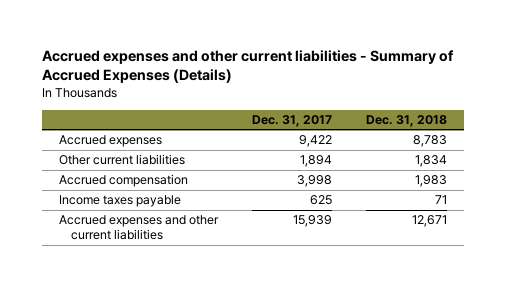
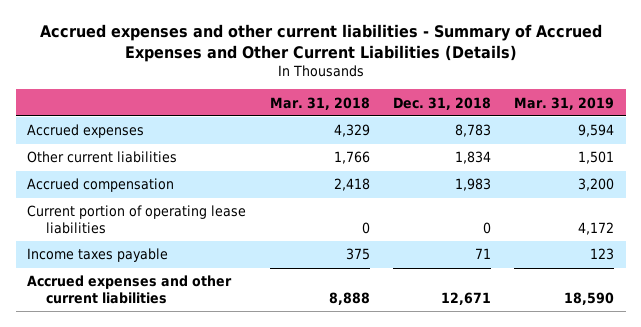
[41,49,454,84] Accrued expenses and other current liabilities - Summary of Accrued Expenses (Details) -> [39,23,602,62] Accrued expenses and other current liabilities - Summary of Accrued Expenses and Other Current Liabilities (Details)
[251,114,332,127] Dec. 31, 2017 -> none
none -> [269,96,370,110] Mar. 31, 2018
none -> [514,96,615,110] Mar. 31, 2019
none -> [27,205,247,235] Current portion of operating lease liabilities

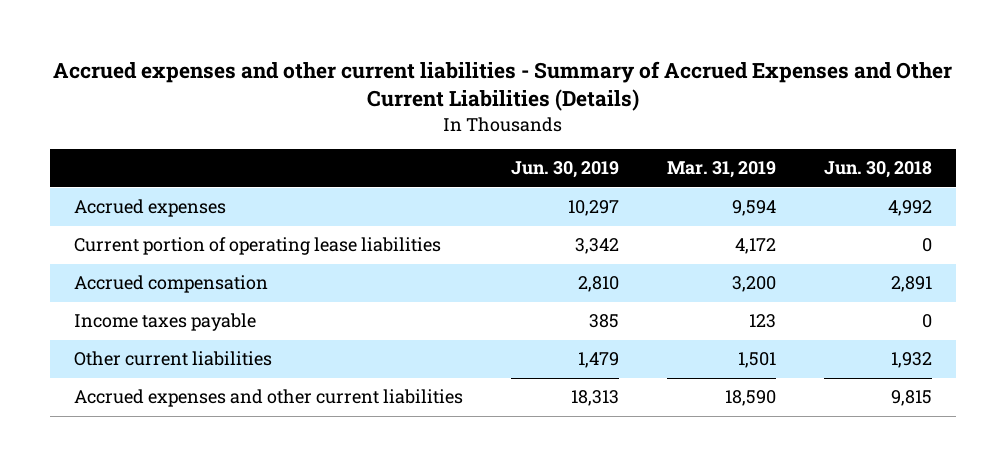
[269,96,370,110] Mar. 31, 2018 -> none
[392,96,491,110] Dec. 31, 2018 -> none
none -> [510,161,619,179] Jun. 30, 2019
none -> [824,161,933,179] Jun. 30, 2018
[27,178,175,193] Accrued compensation -> [73,275,268,294] Accrued compensation
[27,151,178,164] Other current liabilities -> [73,351,272,367] Other current liabilities

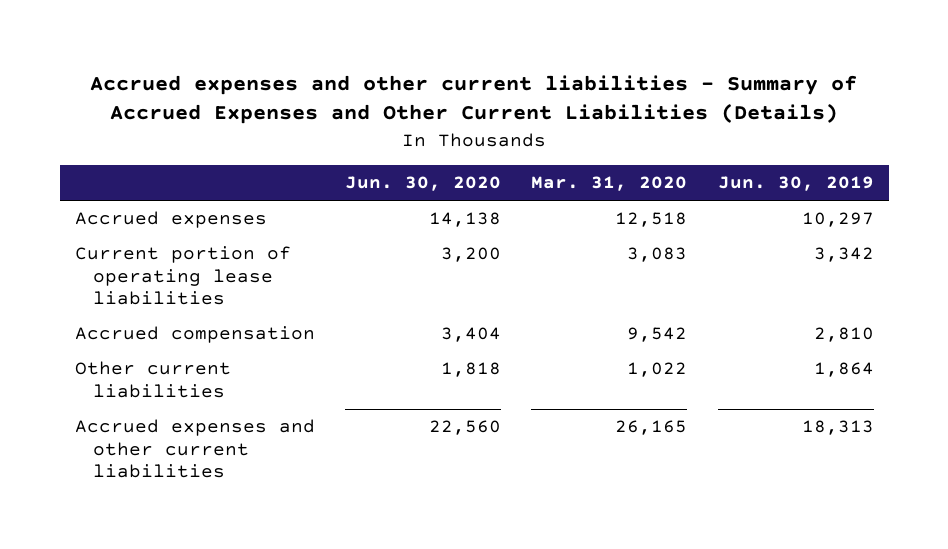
[667,161,777,179] Mar. 31, 2019 -> none
[824,161,933,179] Jun. 30, 2018 -> none
none -> [345,176,502,192] Jun. 30, 2020
none -> [531,176,688,192] Mar. 31, 2020
[73,313,256,332] Income taxes payable -> none
[577,352,619,369] 1,479 -> [813,362,874,378] 1,864

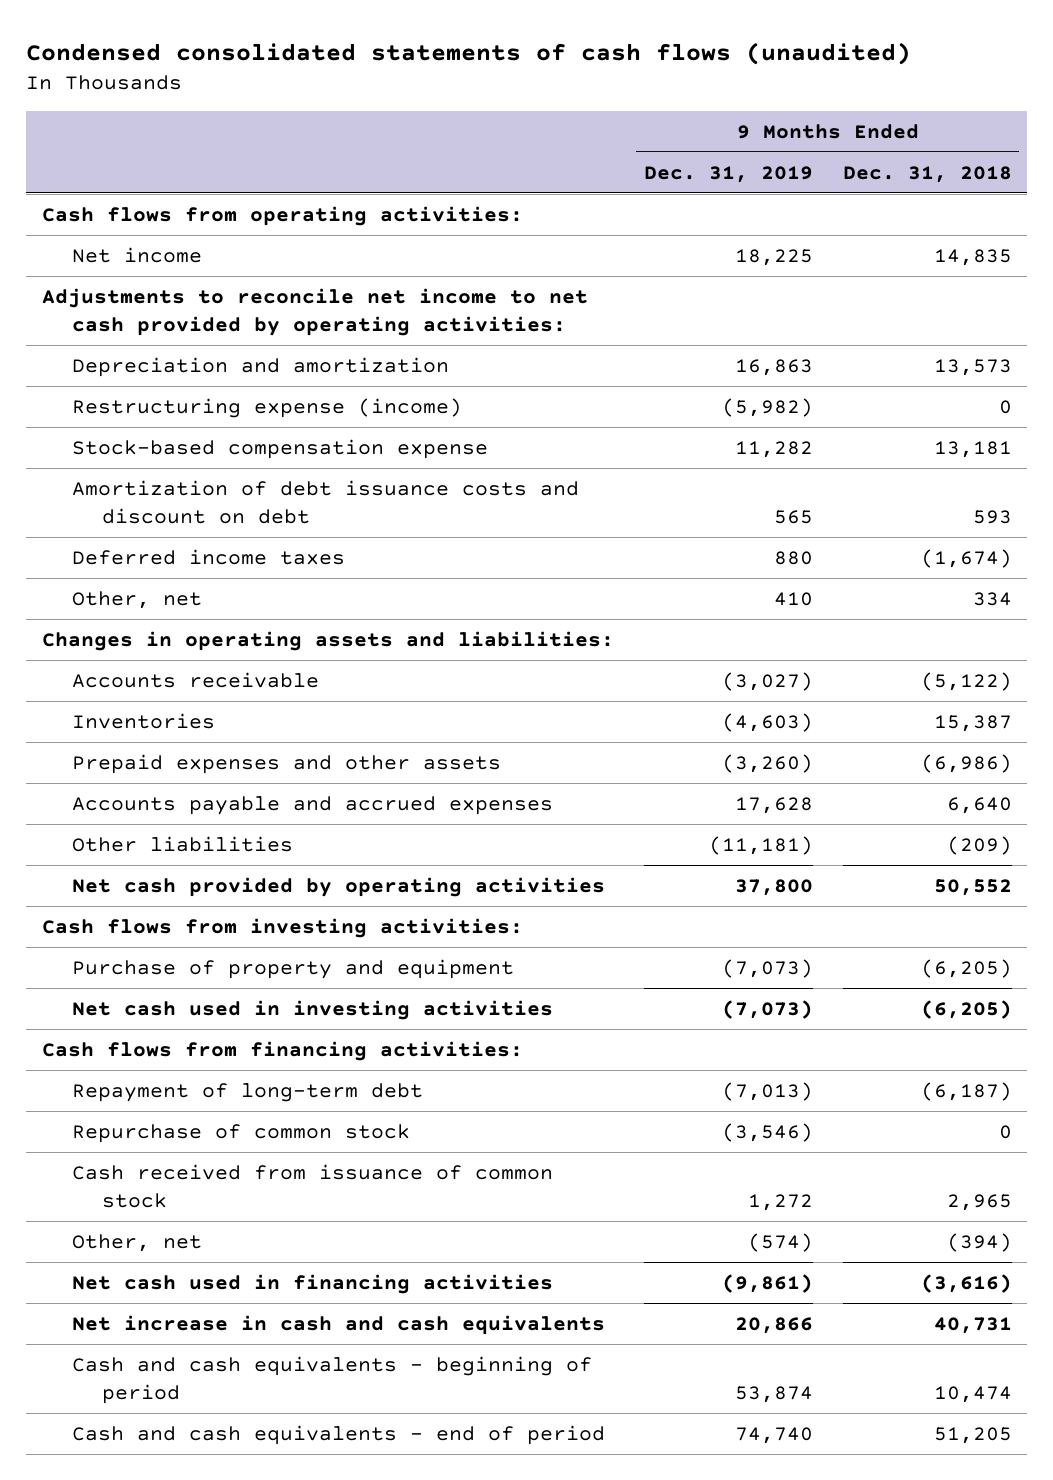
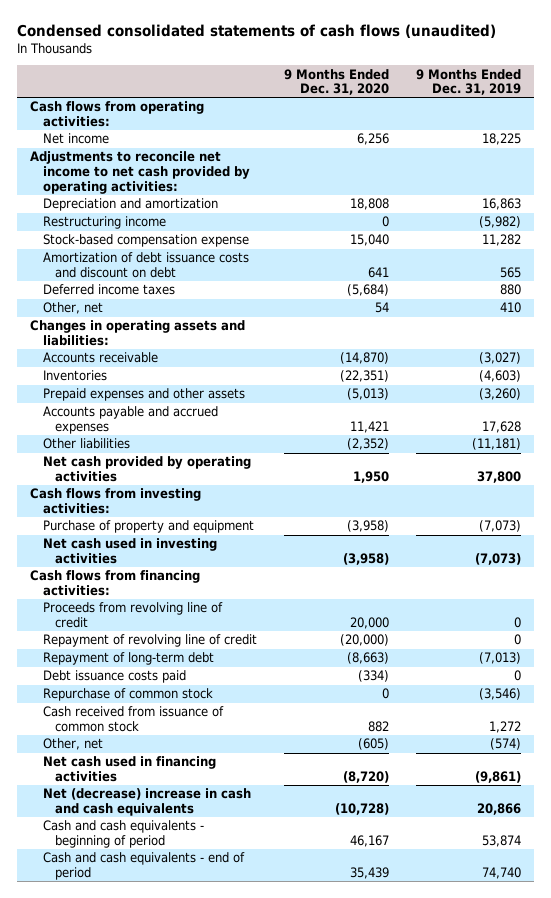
[842,165,1012,183] Dec. 31, 2018 -> none
none -> [283,68,389,96] 9 Months Ended Dec. 31, 2020
[71,397,462,418] Restructuring expense (income) -> [42,216,166,230] Restructuring income
none -> [42,602,223,628] Proceeds from revolving line of credit
none -> [42,634,257,648] Repayment of revolving line of credit
none -> [42,670,186,684] Debt issuance costs paid
[71,1314,605,1335] Net increase in cash and cash equivalents -> [42,788,251,816] Net (decrease) increase in cash and cash equivalents

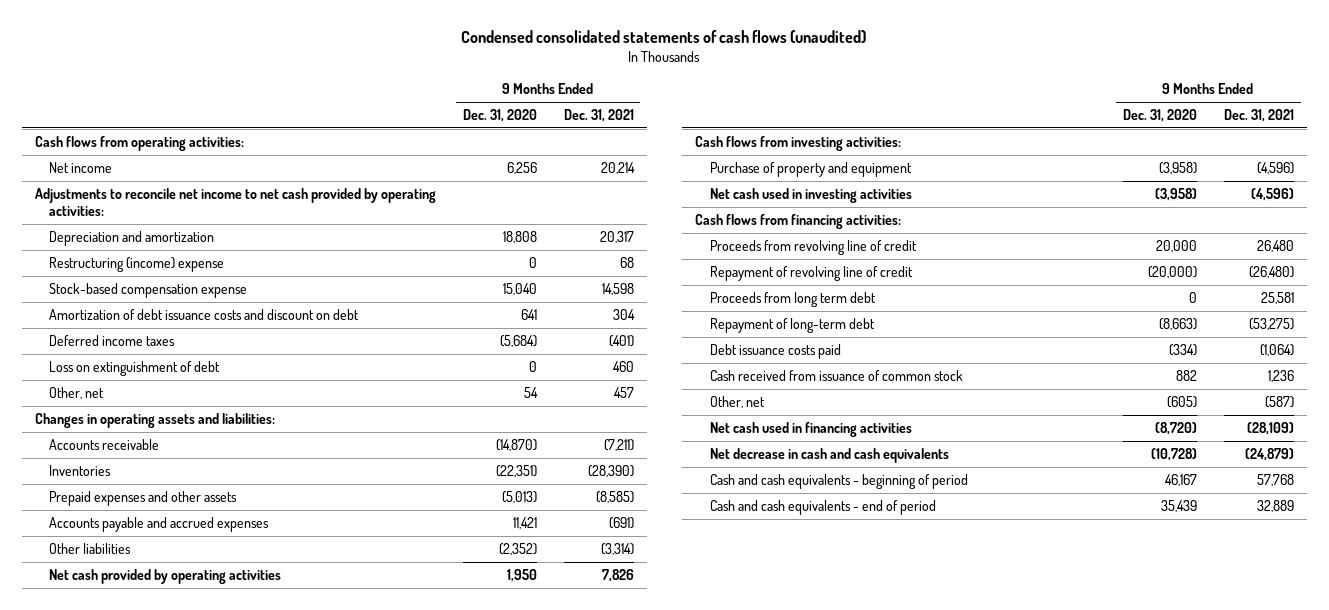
[415,68,521,96] 9 Months Ended Dec. 31, 2019 -> none
none -> [563,109,634,123] Dec. 31, 2021
[42,216,166,230] Restructuring income -> [49,257,225,273] Restructuring (income) expense
none -> [49,361,221,377] Loss on extinguishment of debt
none -> [709,292,876,308] Proceeds from long term debt
[42,688,213,702] Repurchase of common stock -> none
[42,788,251,816] Net (decrease) increase in cash and cash equivalents -> [709,448,949,464] Net decrease in cash and cash equivalents

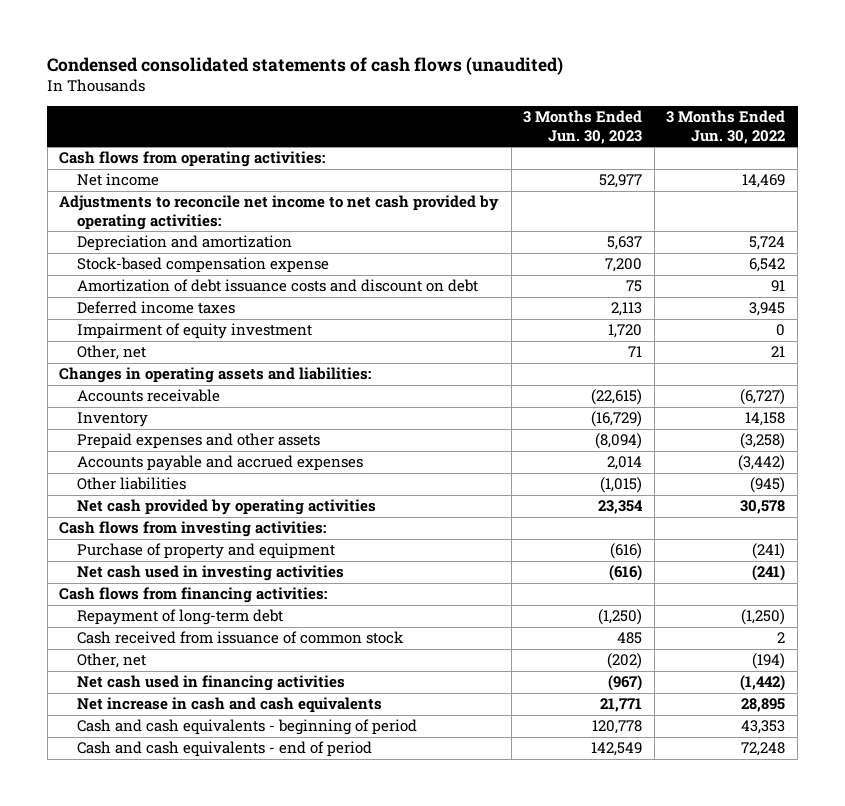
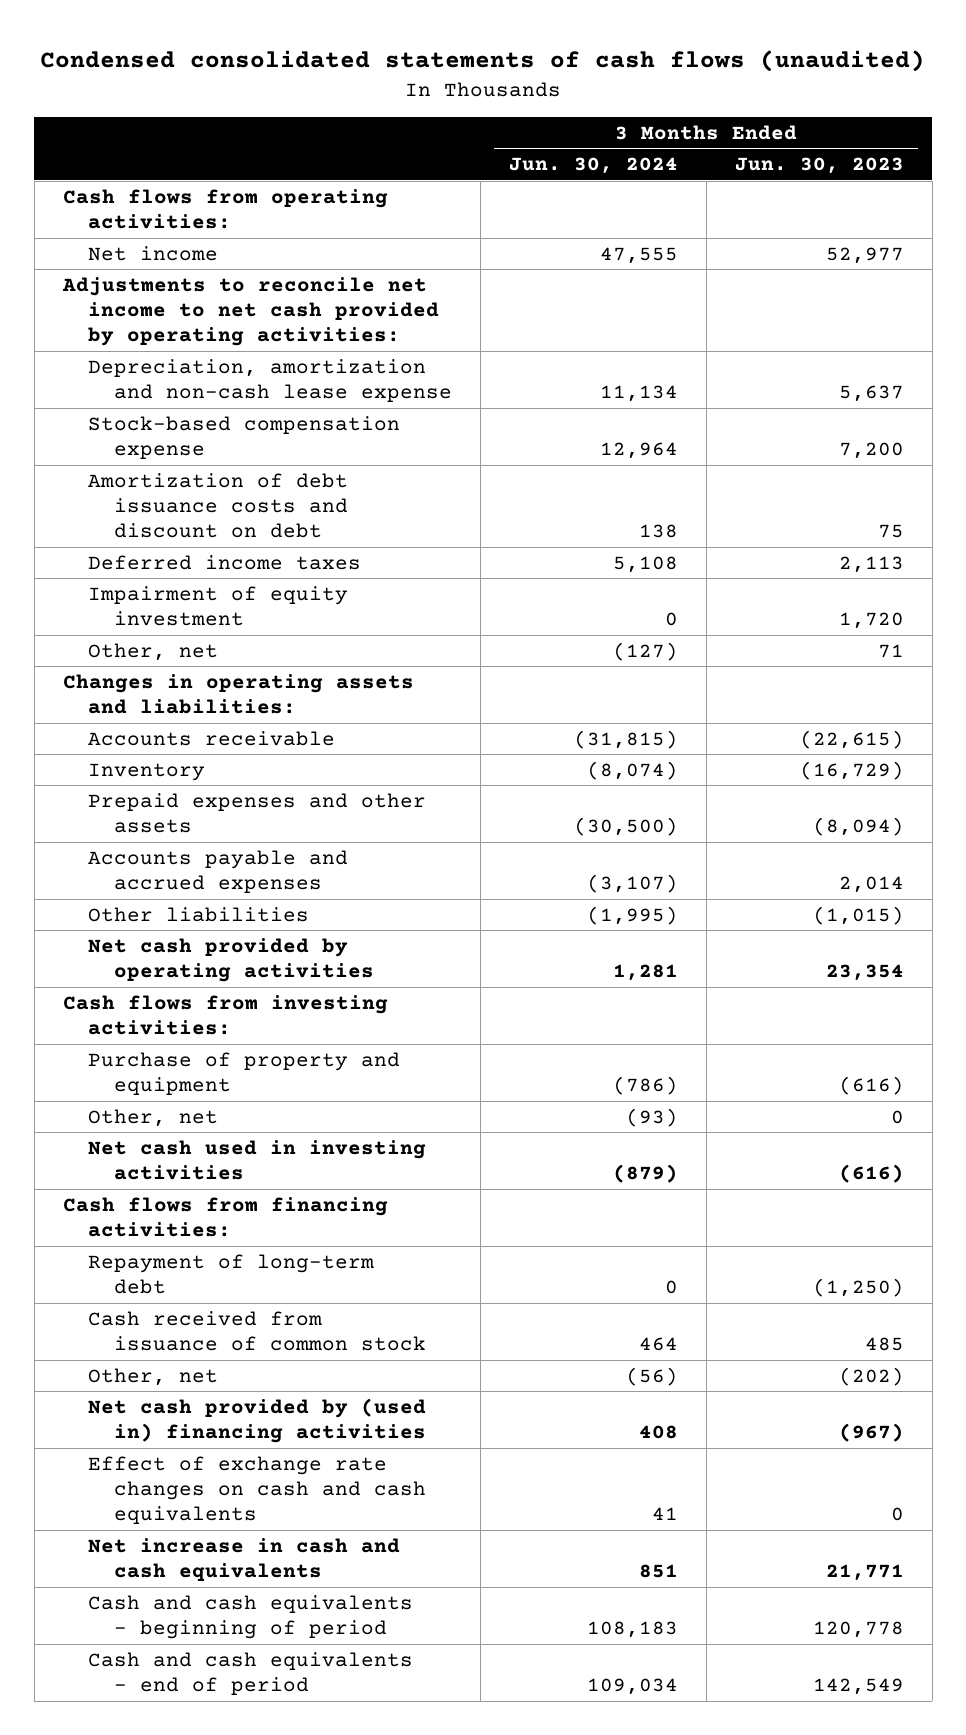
[666,110,786,144] 3 Months Ended Jun. 30, 2022 -> none
none -> [508,156,678,174] Jun. 30, 2024
[76,235,292,252] Depreciation and amortization -> [88,358,452,403] Depreciation, amortization and non-cash lease expense
none -> [88,1108,219,1127] Other, net
[76,675,345,692] Net cash used in financing activities -> [88,1397,427,1444] Net cash provided by (used in) financing activities
none -> [88,1455,426,1525] Effect of exchange rate changes on cash and cash equivalents

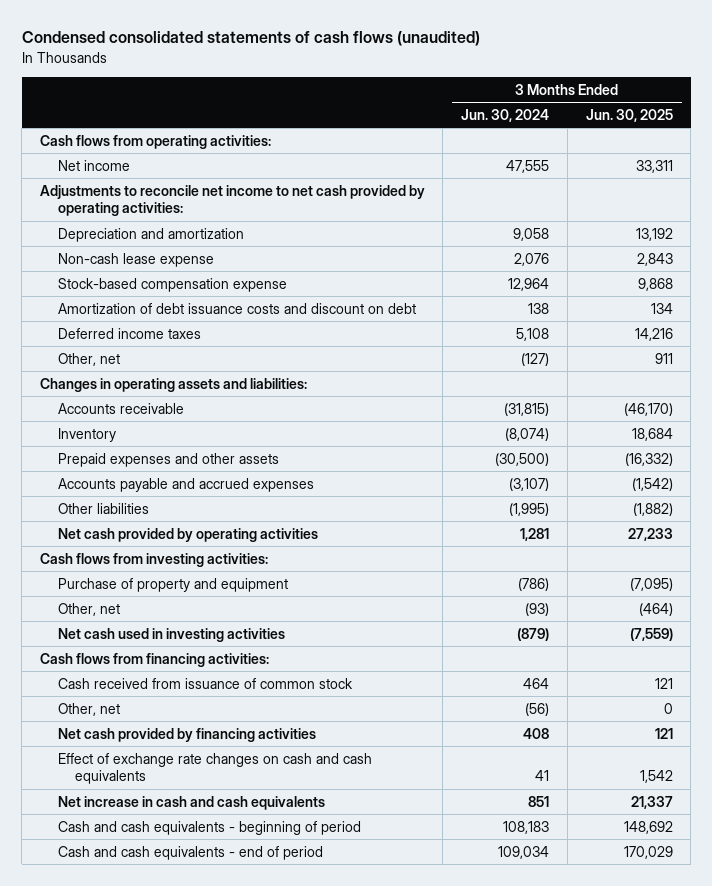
[734,156,904,174] Jun. 30, 2023 -> none
none -> [585,108,673,122] Jun. 30, 2025
[88,358,452,403] Depreciation, amortization and non-cash lease expense -> [57,227,244,242] Depreciation and amortization
[599,385,678,403] 11,134 -> [513,227,550,241] 9,058
none -> [57,252,214,267] Non-cash lease expense
[88,585,349,627] Impairment of equity investment -> none
[88,1253,375,1295] Repayment of long-term debt -> none
[88,1397,427,1444] Net cash provided by (used in) financing activities -> [57,727,316,742] Net cash provided by financing activities

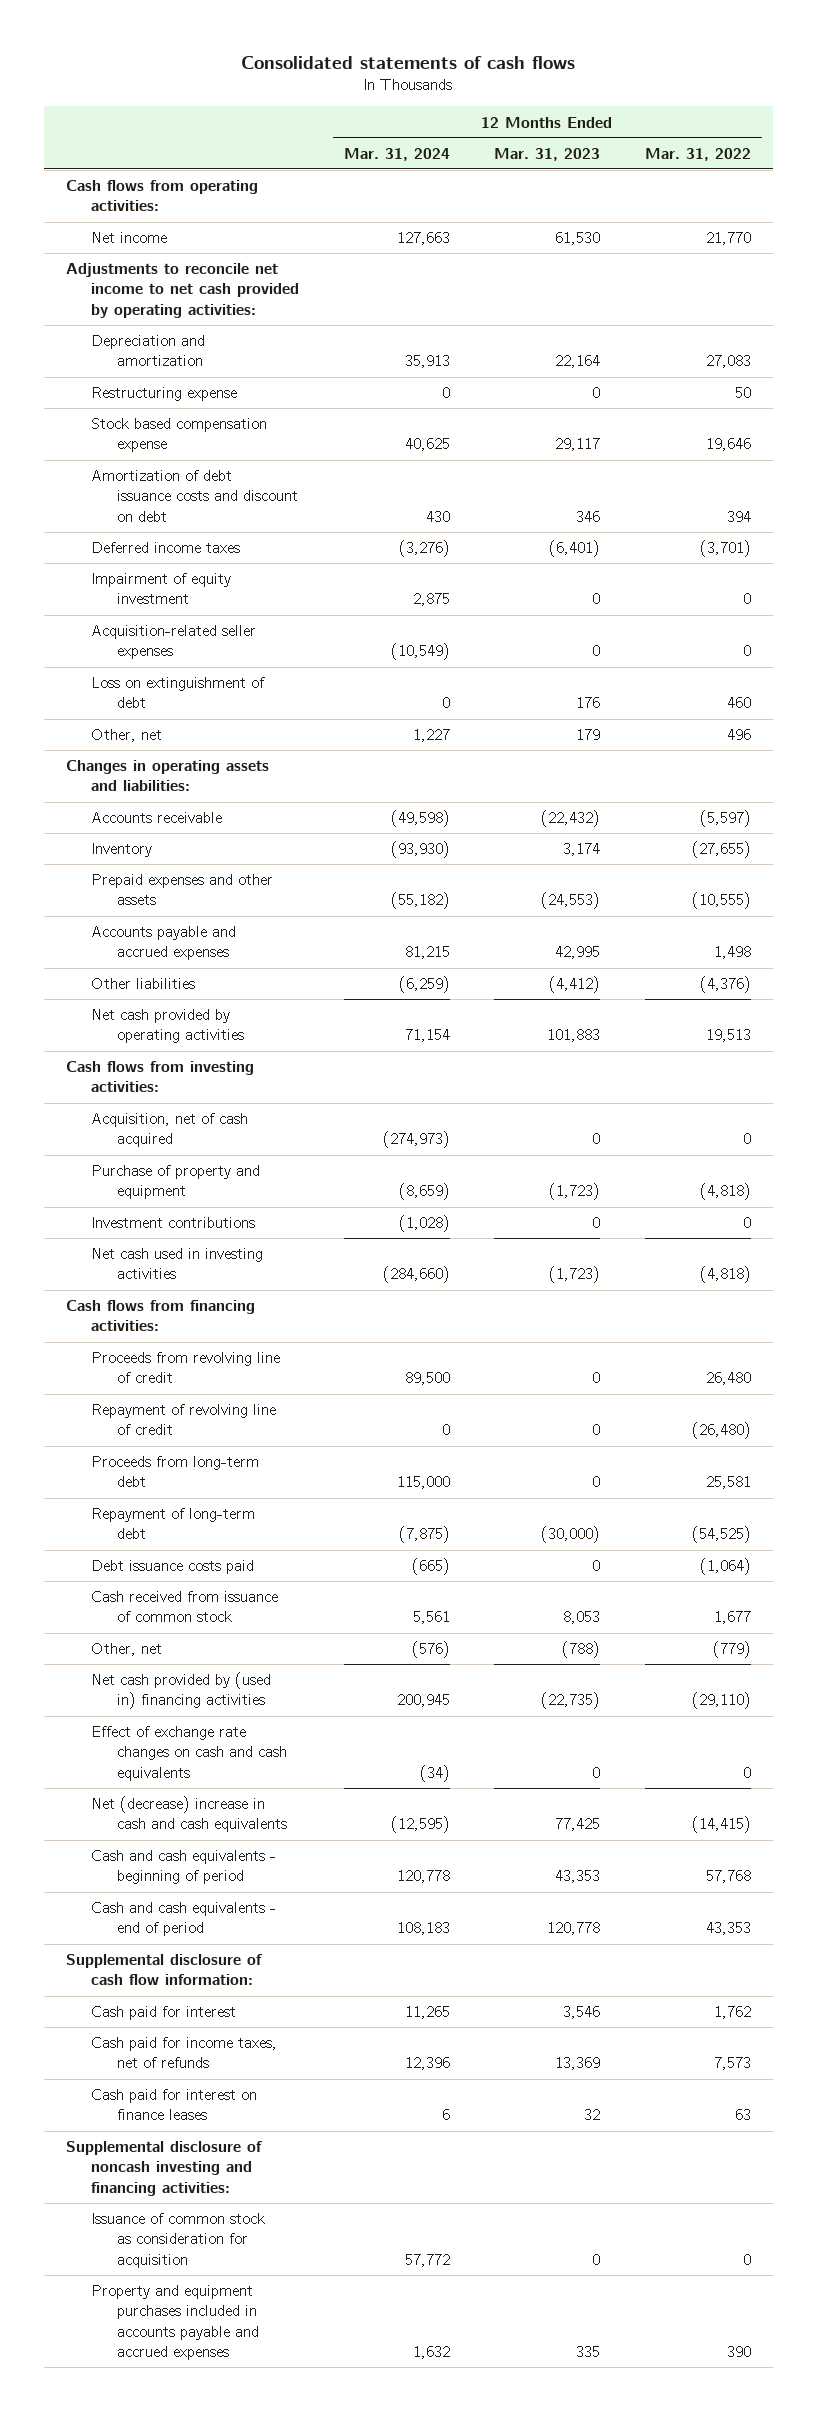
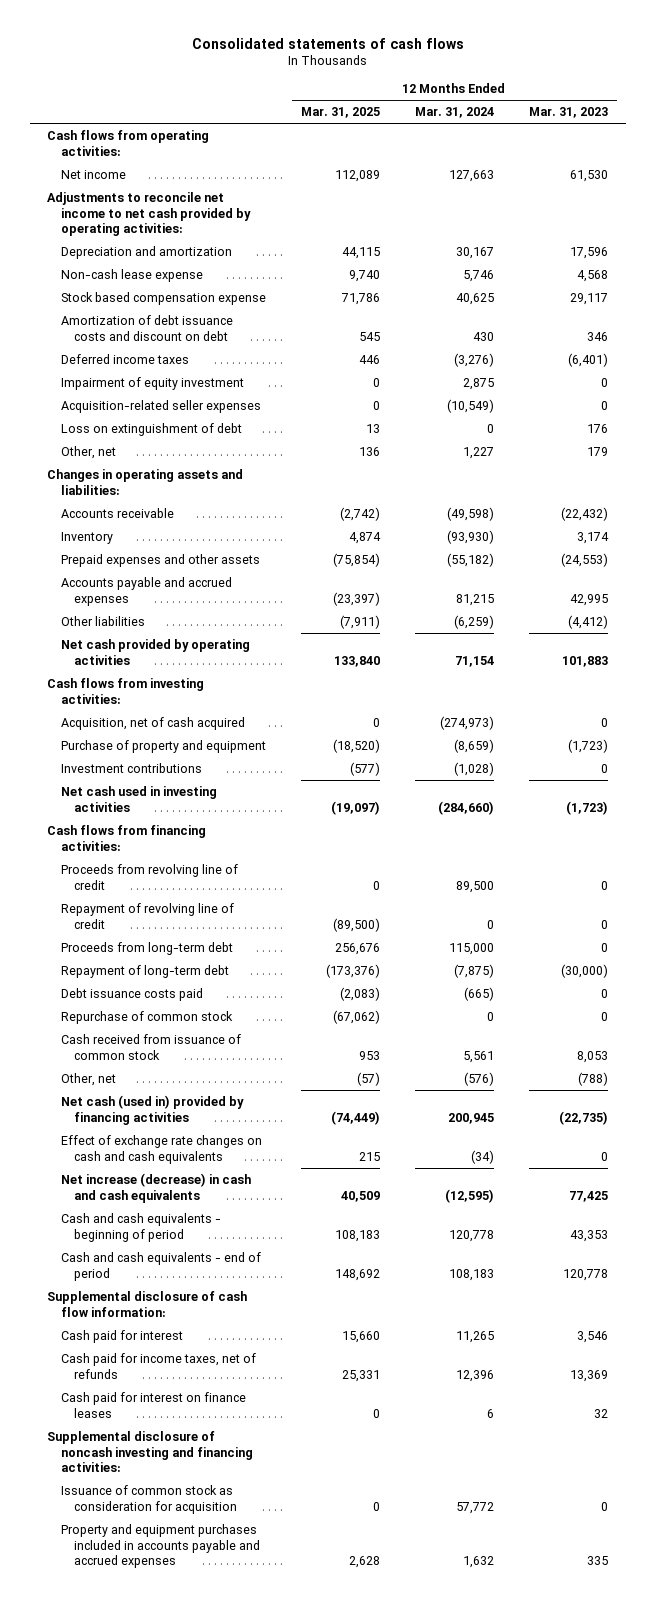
[644,147,751,161] Mar. 31, 2022 -> none
none -> [300,107,380,119] Mar. 31, 2025
[91,387,238,402] Restructuring expense -> none
[404,355,450,369] 35,913 -> [455,246,494,259] 30,167
[555,355,601,369] 22,164 -> [570,246,609,259] 17,596
none -> [60,268,203,282] Non-cash lease expense
none -> [60,1010,233,1024] Repurchase of common stock
[91,1672,272,1710] Net cash provided by (used in) financing activities -> [60,1094,244,1125] Net cash (used in) provided by financing activities
[91,1796,287,1833] Net (decrease) increase in cash and cash equivalents -> [60,1172,251,1203] Net increase (decrease) in cash and cash equivalents

